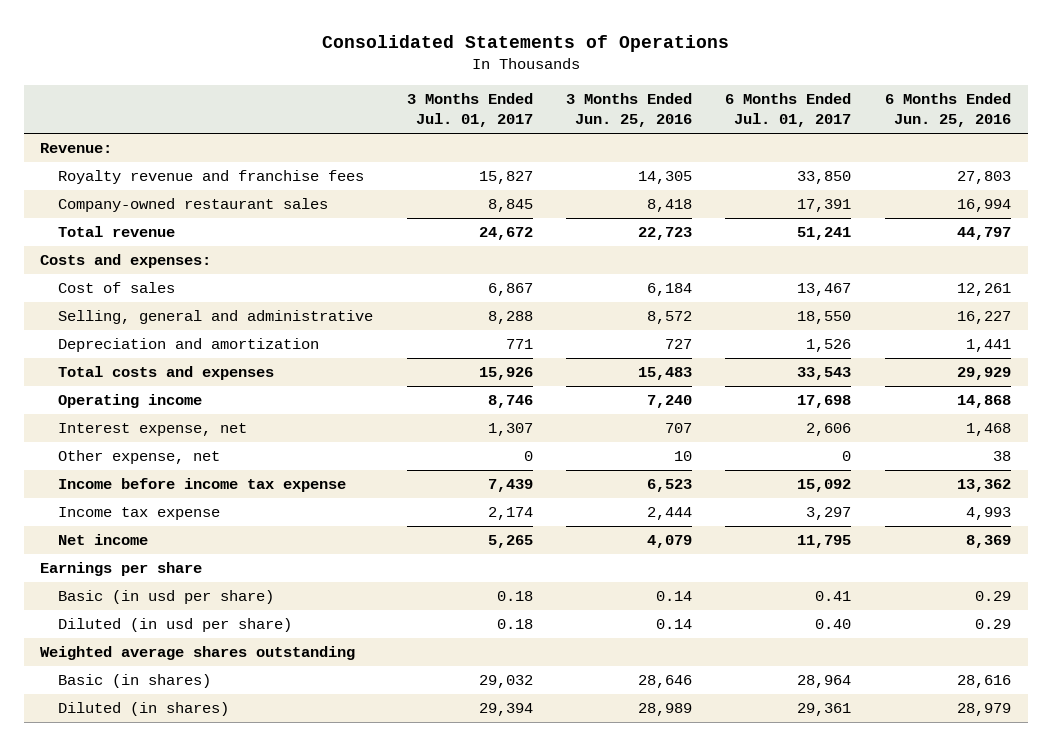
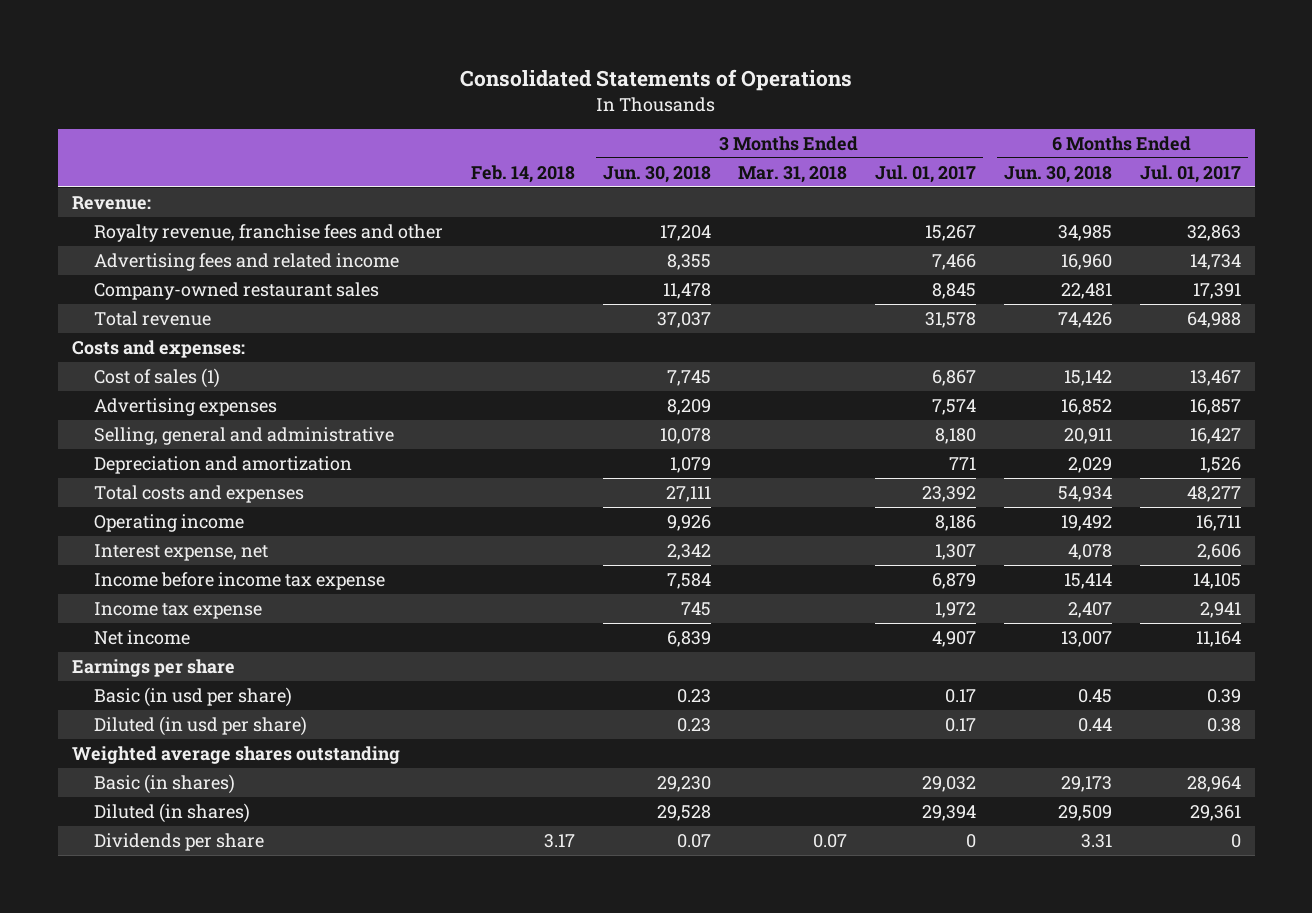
[566,93,693,128] 3 Months Ended Jun. 25, 2016 -> none
[884,93,1011,128] 6 Months Ended Jun. 25, 2016 -> none
none -> [470,164,575,183] Feb. 14, 2018
none -> [602,165,711,183] Jun. 30, 2018
none -> [738,165,848,183] Mar. 31, 2018
none -> [1003,165,1112,183] Jun. 30, 2018
[58,170,365,185] Royalty revenue and franchise fees -> [94,223,444,242] Royalty revenue, franchise fees and other
[478,171,533,185] 15,827 -> [925,224,977,241] 15,267
[797,171,852,185] 33,850 -> [1186,224,1241,241] 32,863
none -> [94,252,400,271] Advertising fees and related income
[478,227,533,241] 24,672 -> [925,311,977,328] 31,578
[797,227,852,241] 51,241 -> [1186,311,1241,328] 64,988
[58,282,176,294] Cost of sales -> [94,367,221,388] Cost of sales (1)
none -> [94,397,278,416] Advertising expenses
[487,311,533,325] 8,288 -> [935,427,977,444] 8,180
[797,311,852,325] 18,550 -> [1189,427,1241,444] 16,427
[478,367,533,381] 15,926 -> [922,485,977,502] 23,392
[797,367,852,381] 33,543 -> [1186,485,1241,502] 48,277
[487,395,533,409] 8,746 -> [935,514,977,531] 8,186
[797,395,852,409] 17,698 -> [1195,514,1241,531] 16,711
[58,450,221,465] Other expense, net -> none
[487,479,533,493] 7,439 -> [932,572,977,589] 6,879
[797,479,852,493] 15,092 -> [1192,572,1241,589] 14,105
[487,507,533,521] 2,174 -> [935,601,977,618] 1,972
[806,507,852,521] 3,297 -> [1199,601,1241,618] 2,941
[487,535,533,549] 5,265 -> [932,630,977,647] 4,907
[797,535,852,549] 11,795 -> [1195,630,1241,647] 11,164
[496,591,533,602] 0.18 -> [945,688,977,703] 0.17
[815,591,852,602] 0.41 -> [1206,688,1241,703] 0.39
[496,619,533,630] 0.18 -> [945,717,977,732] 0.17
[815,619,852,630] 0.40 -> [1206,717,1241,732] 0.38
none -> [94,832,265,851] Dividends per share

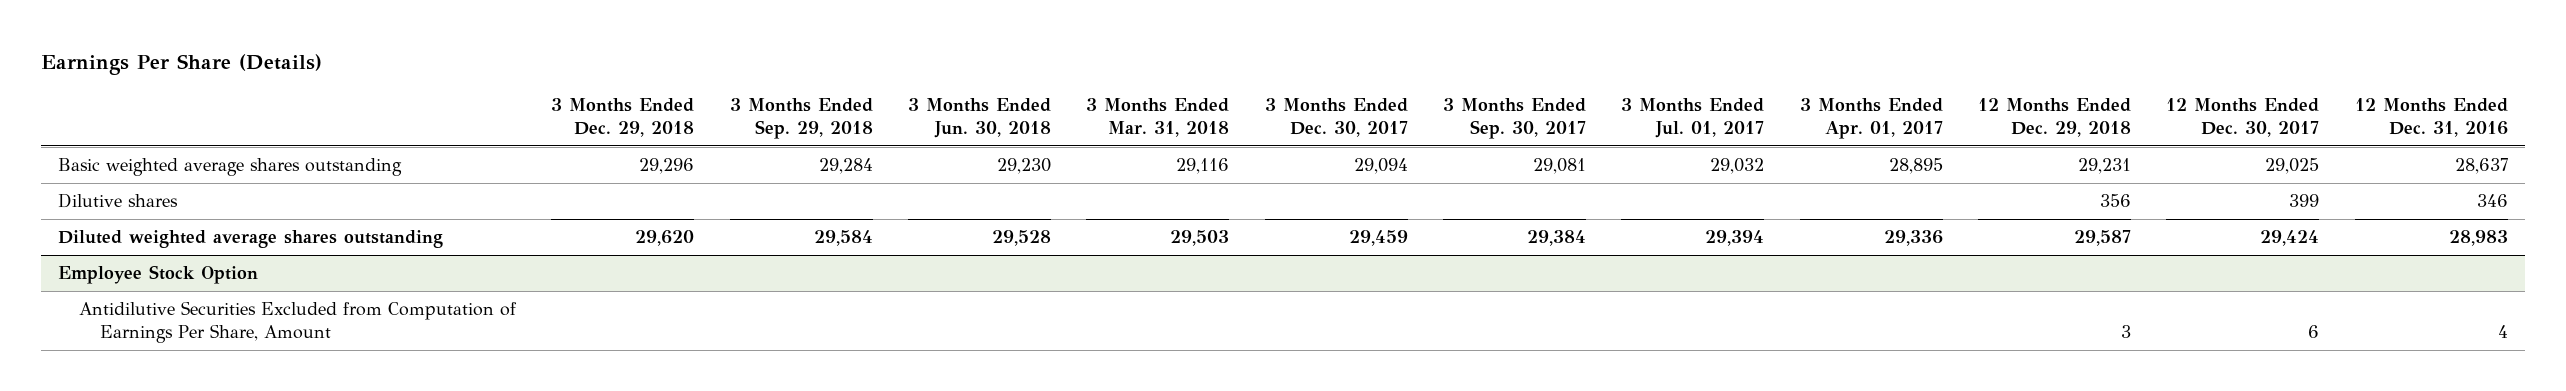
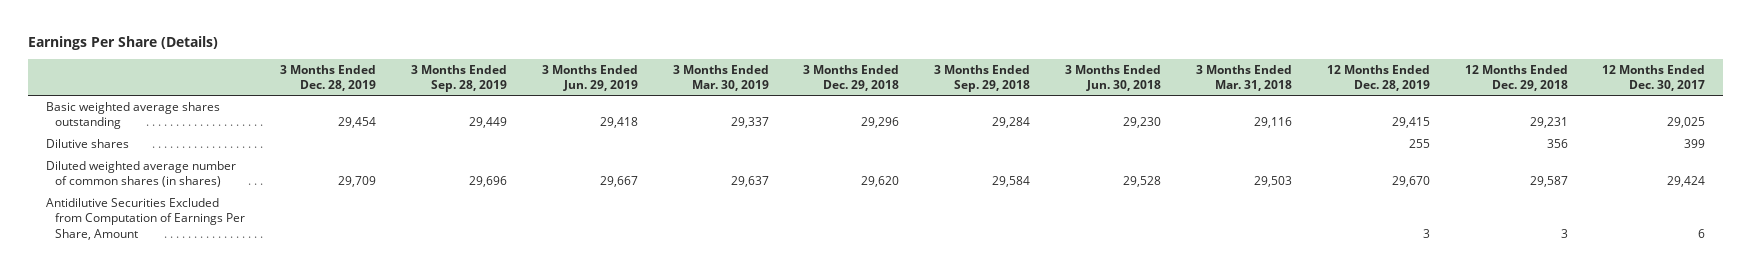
[1264,97,1408,137] 3 Months Ended Dec. 30, 2017 -> none
[1443,97,1587,139] 3 Months Ended Sep. 30, 2017 -> none
[1621,97,1765,138] 3 Months Ended Jul. 01, 2017 -> none
[1799,97,1943,139] 3 Months Ended Apr. 01, 2017 -> none
[2354,97,2508,137] 12 Months Ended Dec. 31, 2016 -> none
none -> [280,64,377,91] 3 Months Ended Dec. 28, 2019
none -> [410,64,507,92] 3 Months Ended Sep. 28, 2019
none -> [541,64,638,91] 3 Months Ended Jun. 29, 2019
none -> [672,64,769,91] 3 Months Ended Mar. 30, 2019
none -> [1326,64,1430,91] 12 Months Ended Dec. 28, 2019
[58,265,259,285] Employee Stock Option -> none
[58,230,444,249] Diluted weighted average shares outstanding -> [45,161,236,188] Diluted weighted average number of common shares (in shares)

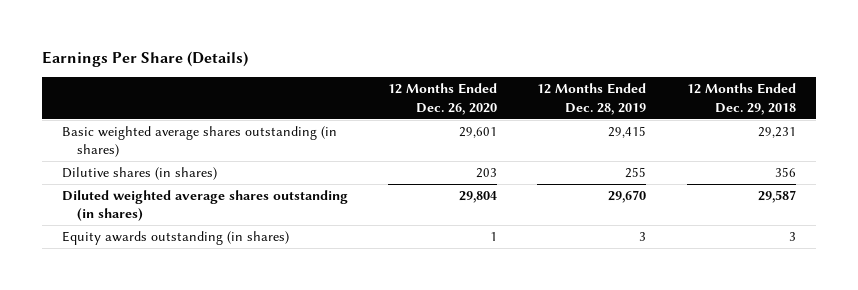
[280,64,377,91] 3 Months Ended Dec. 28, 2019 -> none
[410,64,507,92] 3 Months Ended Sep. 28, 2019 -> none
[541,64,638,91] 3 Months Ended Jun. 29, 2019 -> none
[672,64,769,91] 3 Months Ended Mar. 30, 2019 -> none
[803,64,900,91] 3 Months Ended Dec. 29, 2018 -> none
[934,64,1031,92] 3 Months Ended Sep. 29, 2018 -> none
[1065,64,1162,91] 3 Months Ended Jun. 30, 2018 -> none
[1195,64,1292,91] 3 Months Ended Mar. 31, 2018 -> none
[1602,64,1706,91] 12 Months Ended Dec. 30, 2017 -> none
none -> [388,83,498,115] 12 Months Ended Dec. 26, 2020
[45,102,220,130] Basic weighted average shares outstanding -> [61,126,337,158] Basic weighted average shares outstanding (in shares)
[45,139,129,149] Dilutive shares -> [61,167,217,181] Dilutive shares (in shares)
[45,161,236,188] Diluted weighted average number of common shares (in shares) -> [61,190,348,222] Diluted weighted average shares outstanding (in shares)
[45,198,246,240] Antidilutive Securities Excluded from Computation of Earnings Per Share, Amount -> [61,231,289,246] Equity awards outstanding (in shares)

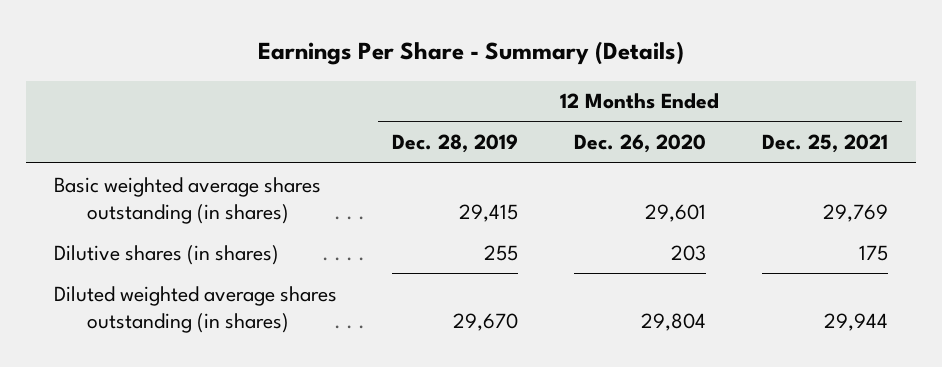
[41,51,248,68] Earnings Per Share (Details) -> [257,41,684,66] Earnings Per Share - Summary (Details)
[686,83,796,115] 12 Months Ended Dec. 29, 2018 -> none
none -> [762,134,889,154] Dec. 25, 2021
[61,231,289,246] Equity awards outstanding (in shares) -> none

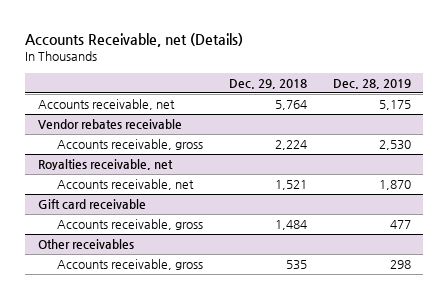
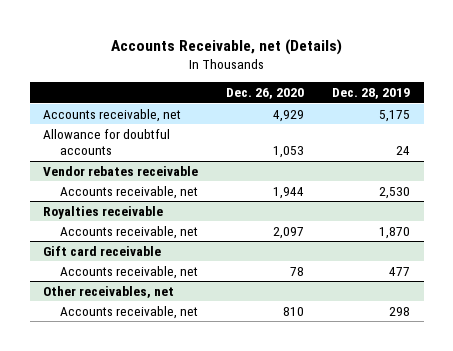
[228,78,307,89] Dec. 29, 2018 -> none
none -> [226,88,305,100] Dec. 26, 2020
none -> [43,128,171,156] Allowance for doubtful accounts
[56,139,203,151] Accounts receivable, gross -> [60,185,199,199] Accounts receivable, net
[37,159,173,171] Royalties receivable, net -> [43,205,164,219] Royalties receivable
[56,219,203,231] Accounts receivable, gross -> [60,265,199,279] Accounts receivable, net
[37,239,134,250] Other receivables -> [43,285,175,298] Other receivables, net
[56,259,203,271] Accounts receivable, gross -> [60,305,199,319] Accounts receivable, net

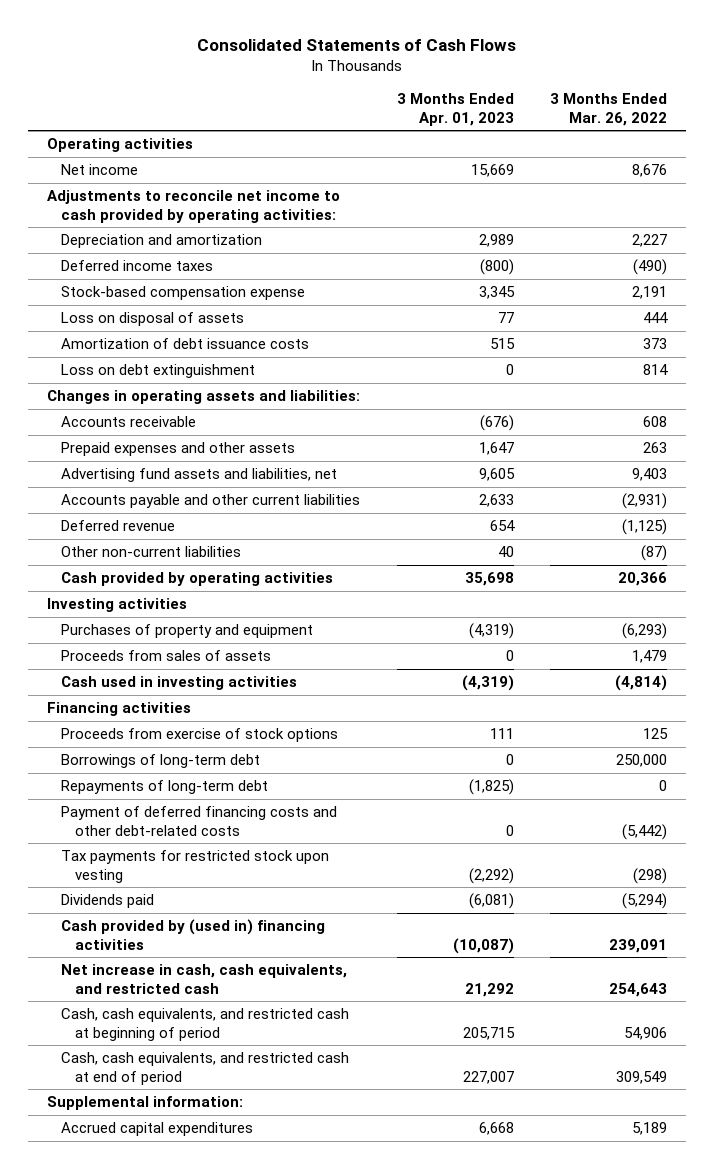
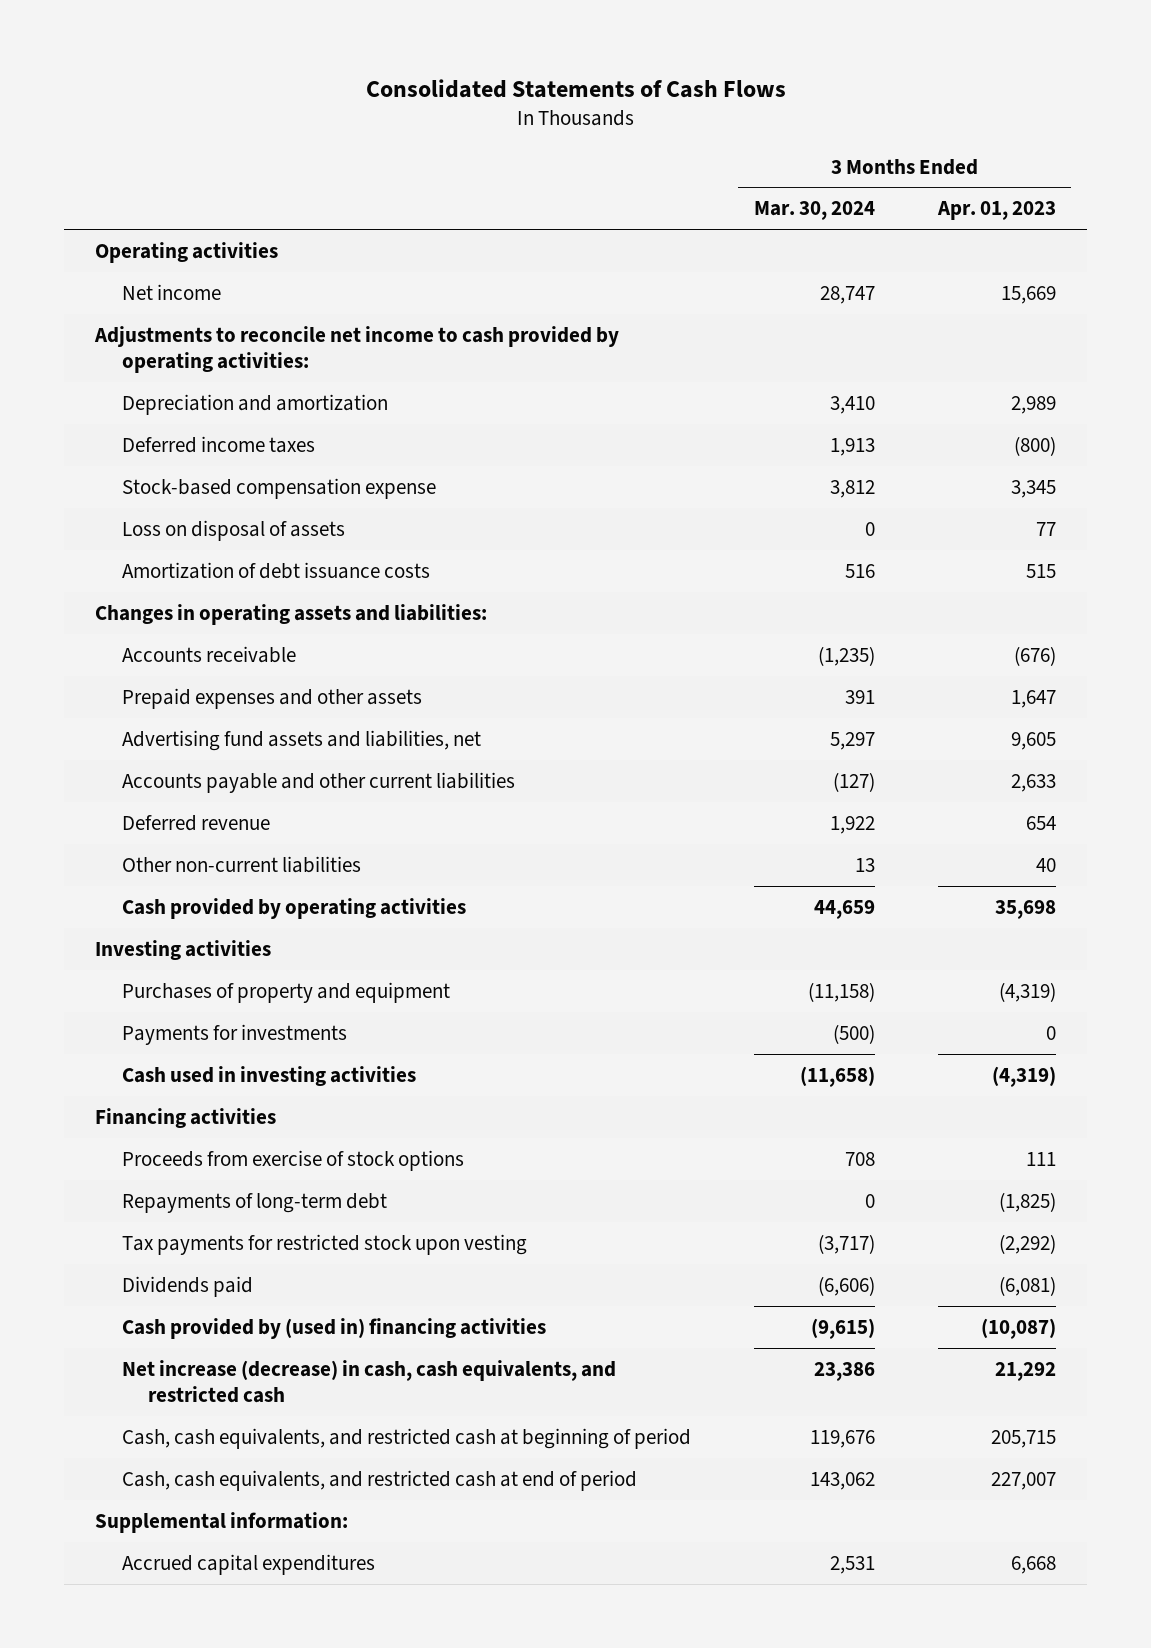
[550,93,668,126] 3 Months Ended Mar. 26, 2022 -> none
none -> [753,201,875,221] Mar. 30, 2024
[61,364,256,379] Loss on debt extinguishment -> none
[61,650,272,662] Proceeds from sales of assets -> none
none -> [121,1023,347,1045] Payments for investments
[61,754,261,769] Borrowings of long-term debt -> none
[61,806,338,836] Payment of deferred financing costs and other debt-related costs -> none
[61,964,348,994] Net increase in cash, cash equivalents, and restricted cash -> [121,1359,616,1404] Net increase (decrease) in cash, cash equivalents, and restricted cash

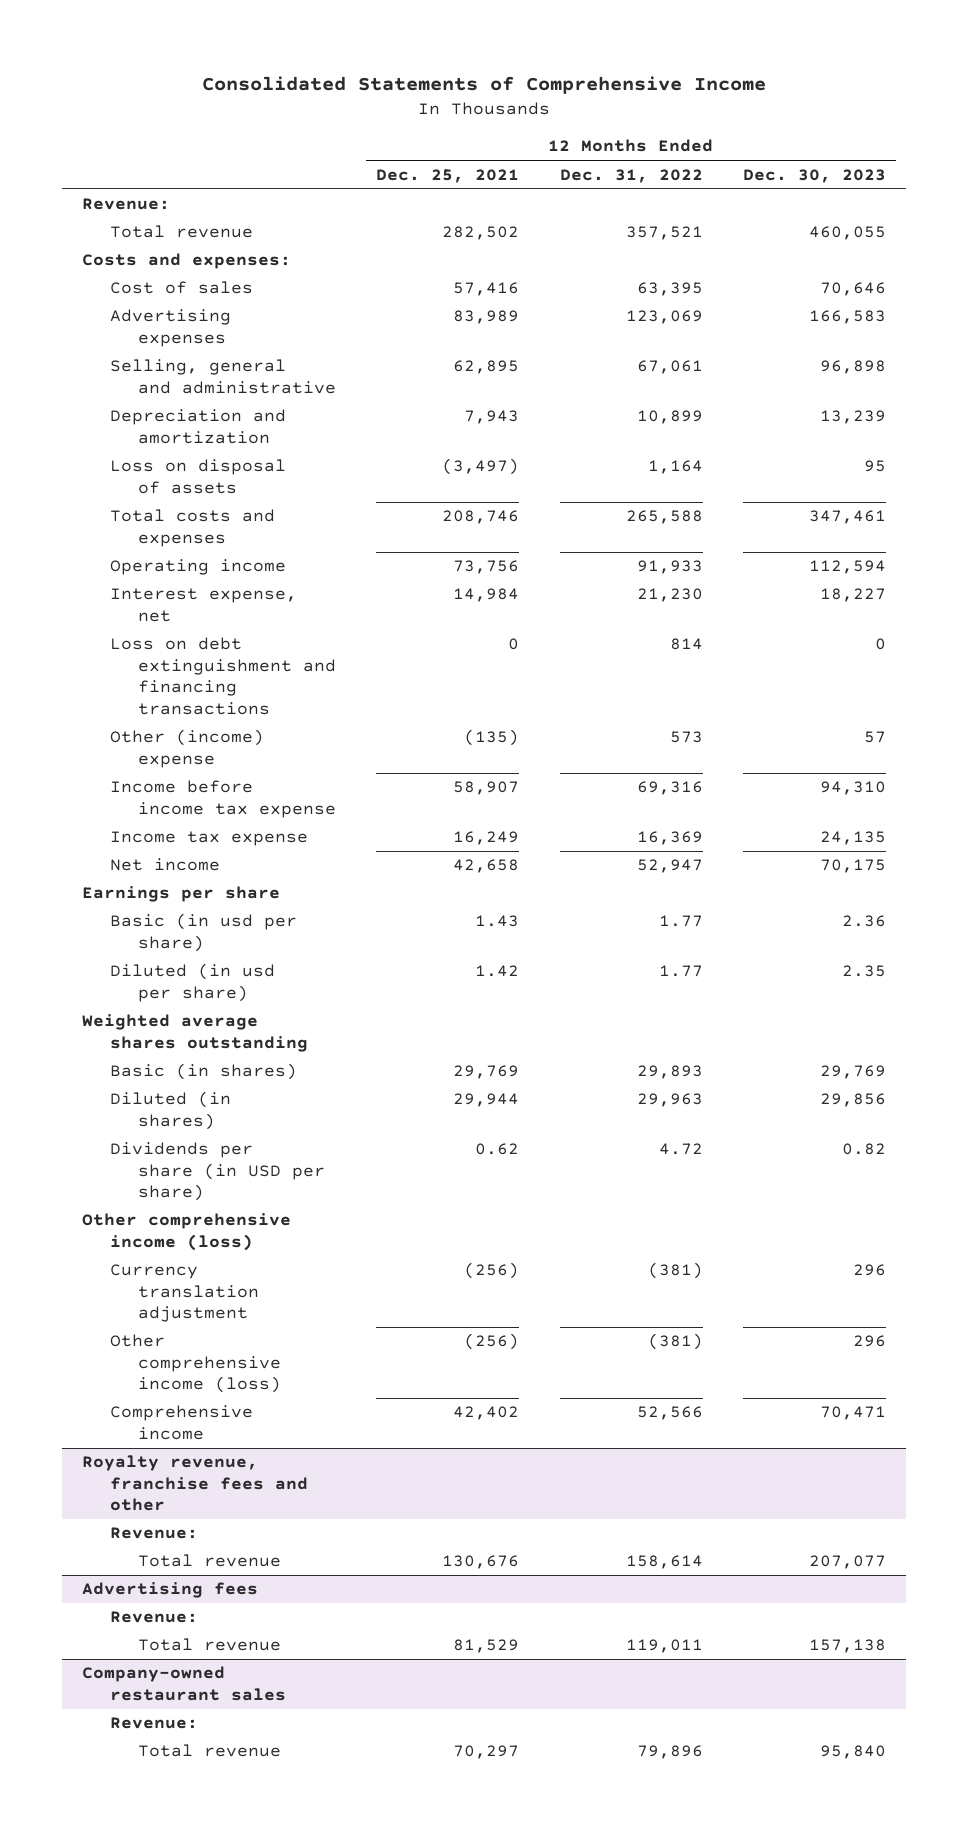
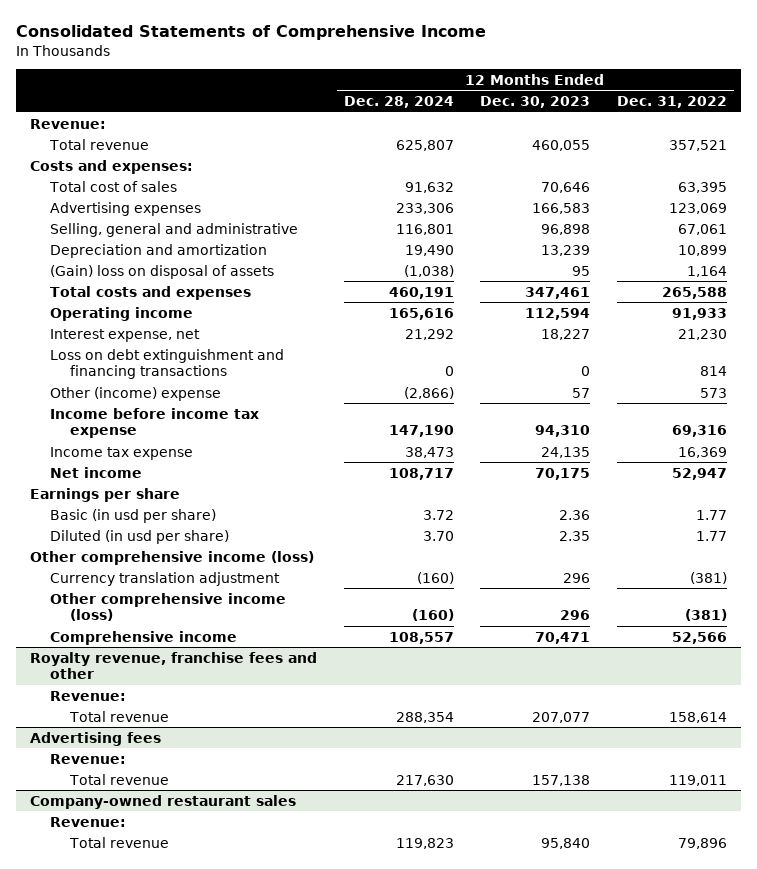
[376,168,520,183] Dec. 25, 2021 -> none
none -> [343,96,454,109] Dec. 28, 2024
[110,281,254,295] Cost of sales -> [48,180,177,192] Total cost of sales
[110,459,287,494] Loss on disposal of assets -> [49,264,274,279] (Gain) loss on disposal of assets
[81,1014,309,1052] Weighted average shares outstanding -> none
[110,1063,298,1081] Basic (in shares) -> none
[110,1091,232,1130] Diluted (in shares) -> none
[110,1142,326,1202] Dividends per share (in USD per share) -> none

